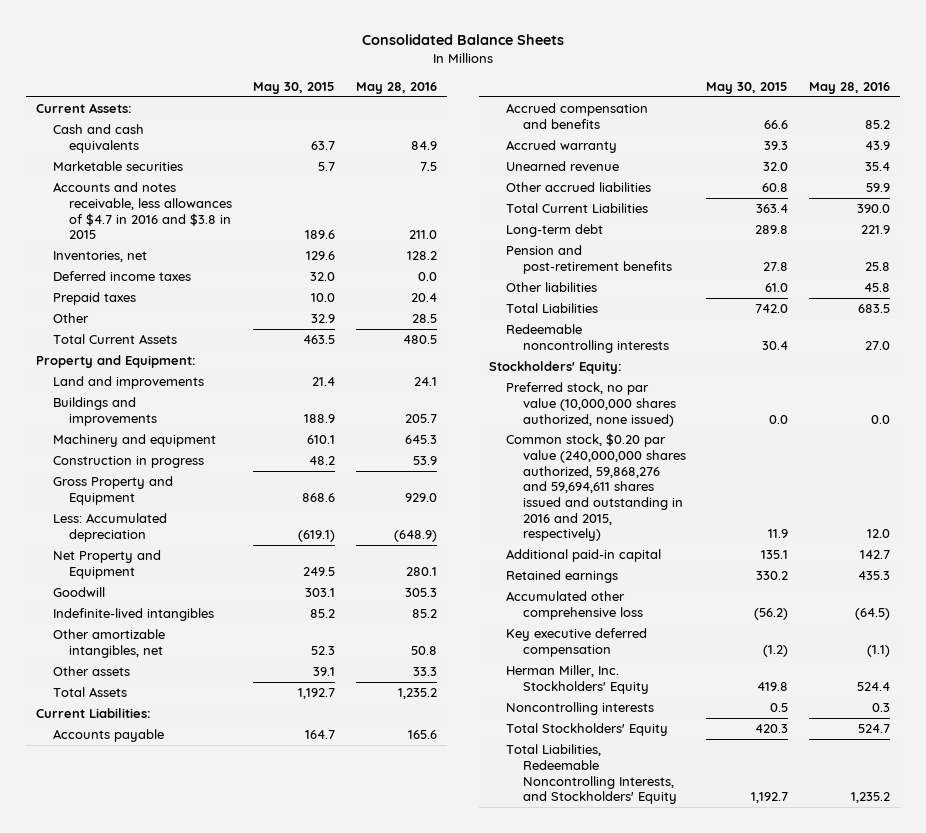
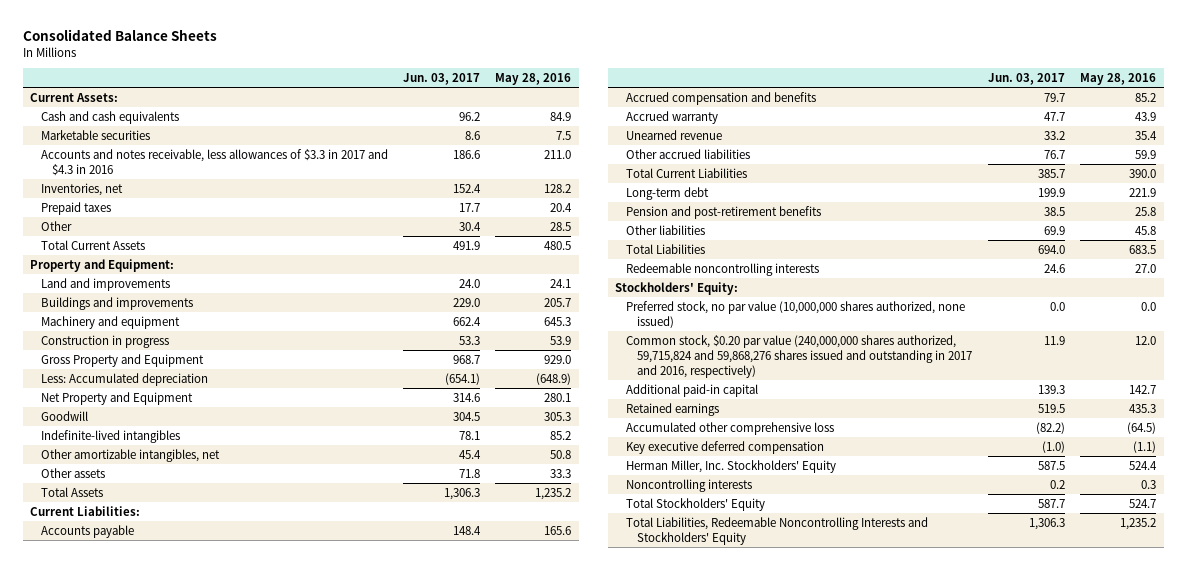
[252,81,335,94] May 30, 2015 -> none
none -> [403,73,481,86] Jun. 03, 2017
[52,182,233,240] Accounts and notes receivable, less allowances of $4.7 in 2016 and $3.8 in 2015 -> [41,148,389,176] Accounts and notes receivable, less allowances of $3.3 in 2017 and $4.3 in 2016
[52,271,191,282] Deferred income taxes -> none
[505,433,686,542] Common stock, $0.20 par value (240,000,000 shares authorized, 59,868,276 and 59,694,611 shares issued and outstanding in 2016 and 2015, respectively) -> [626,334,973,378] Common stock, $0.20 par value (240,000,000 shares authorized, 59,715,824 and 59,868,276 shares issued and outstanding in 2017 and 2016, respectively)
[505,744,677,805] Total Liabilities, Redeemable Noncontrolling Interests, and Stockholders' Equity -> [626,516,929,545] Total Liabilities, Redeemable Noncontrolling Interests and Stockholders' Equity

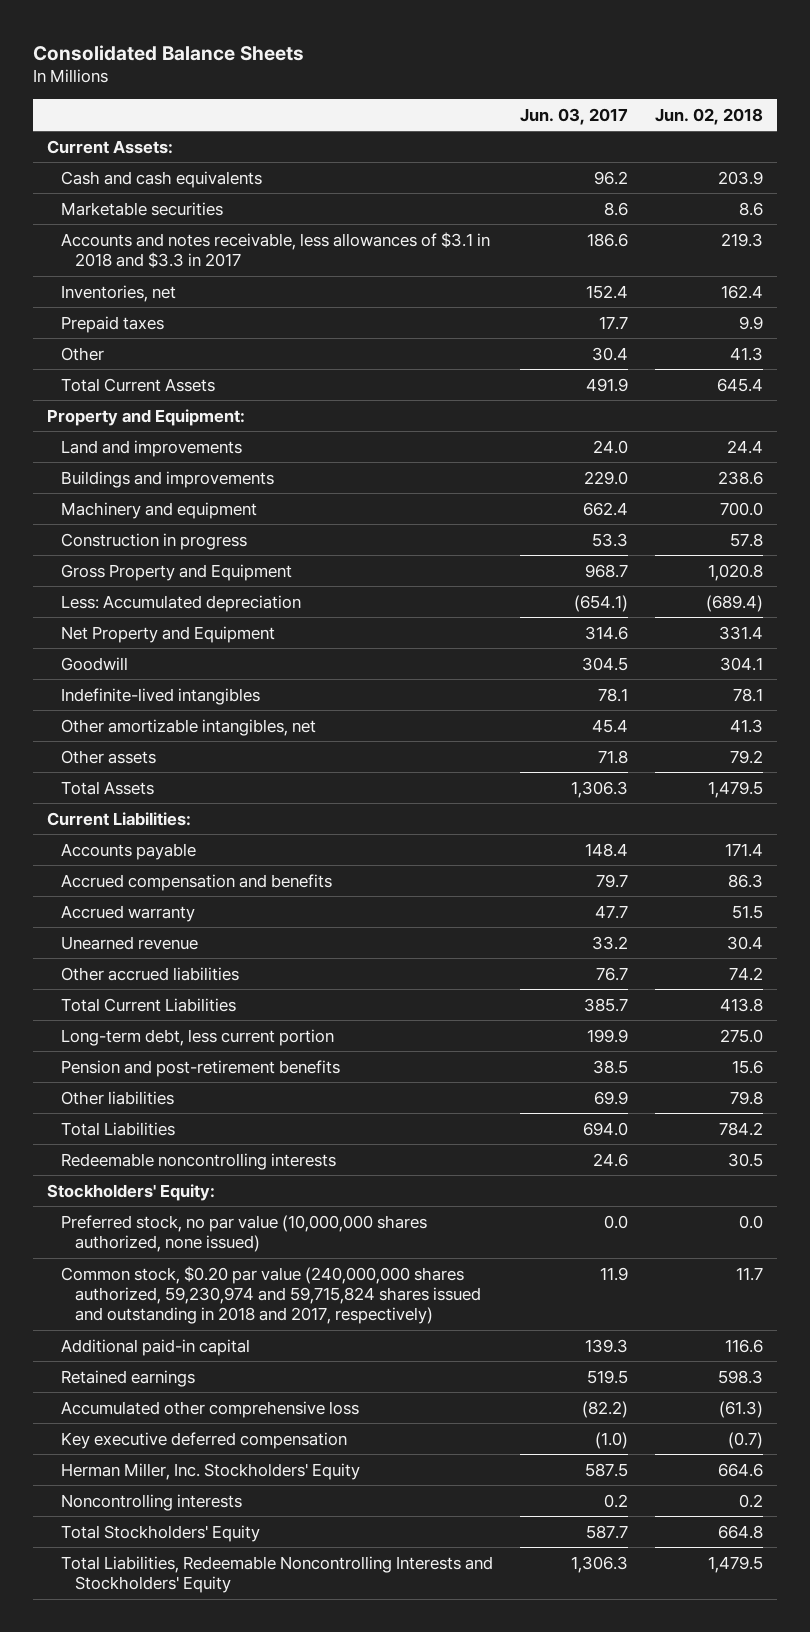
[495,73,572,86] May 28, 2016 -> none
none -> [655,107,764,125] Jun. 02, 2018
[41,148,389,176] Accounts and notes receivable, less allowances of $3.3 in 2017 and $4.3 in 2016 -> [61,231,491,268] Accounts and notes receivable, less allowances of $3.1 in 2018 and $3.3 in 2017
[626,186,710,200] Long-term debt -> [61,1028,335,1046] Long-term debt, less current portion
[626,334,973,378] Common stock, $0.20 par value (240,000,000 shares authorized, 59,715,824 and 59,868,276 shares issued and outstanding in 2017 and 2016, respectively) -> [61,1265,482,1325] Common stock, $0.20 par value (240,000,000 shares authorized, 59,230,974 and 59,715,824 shares issued and outstanding in 2018 and 2017, respectively)

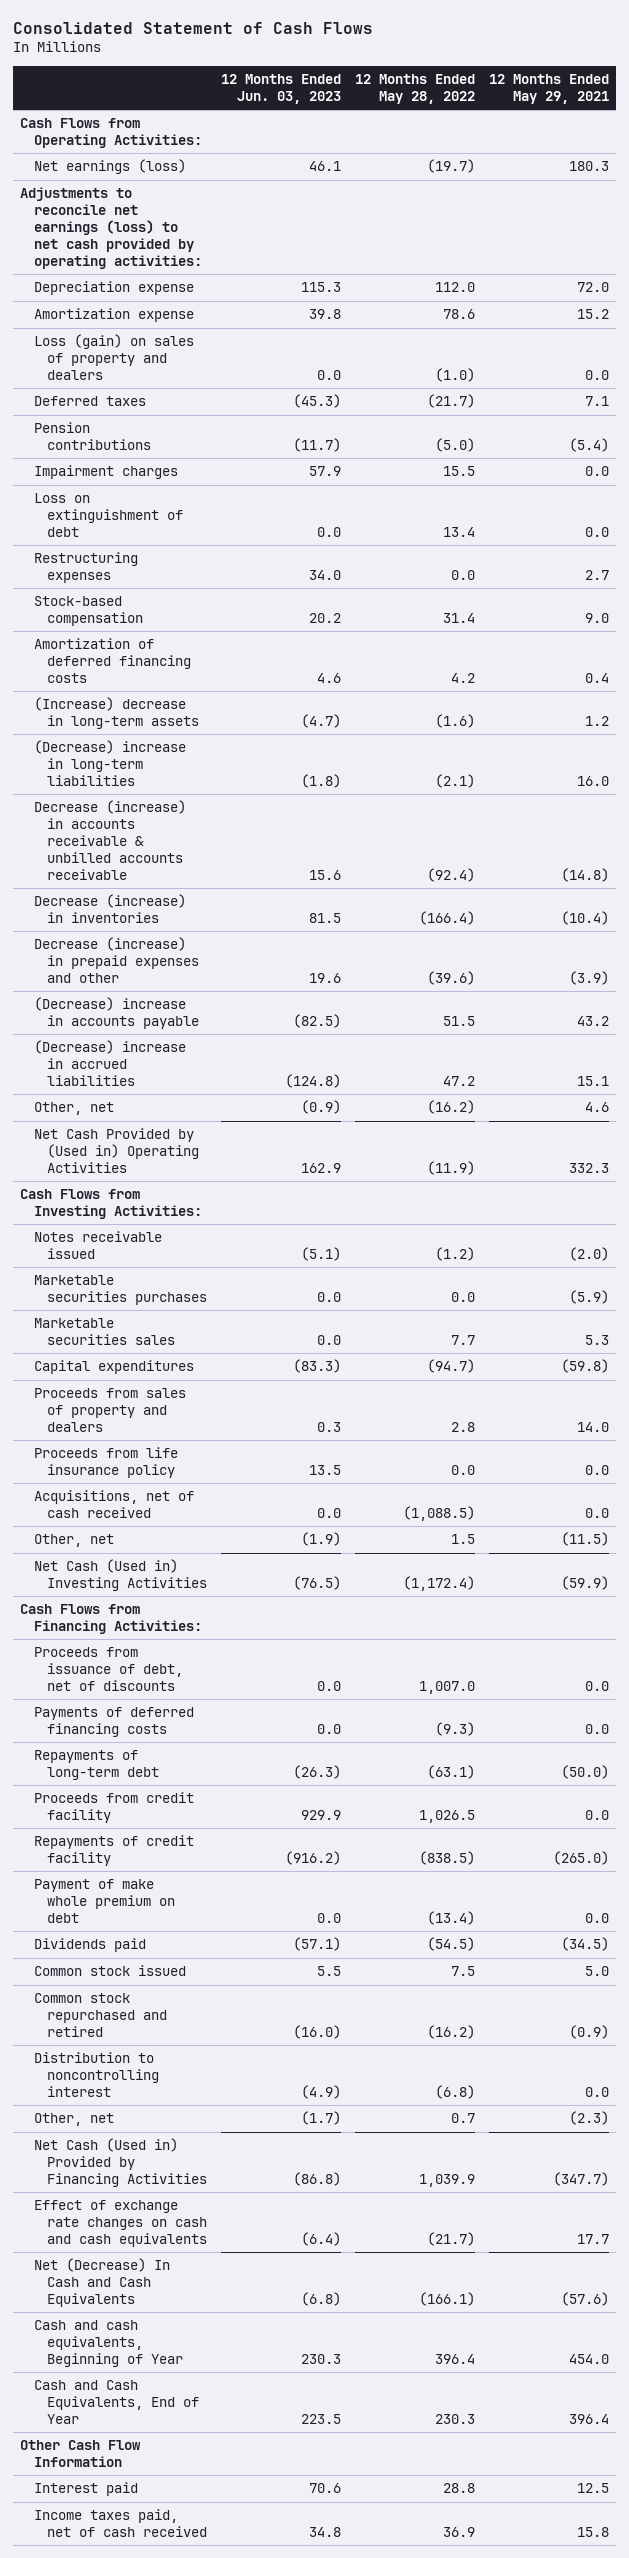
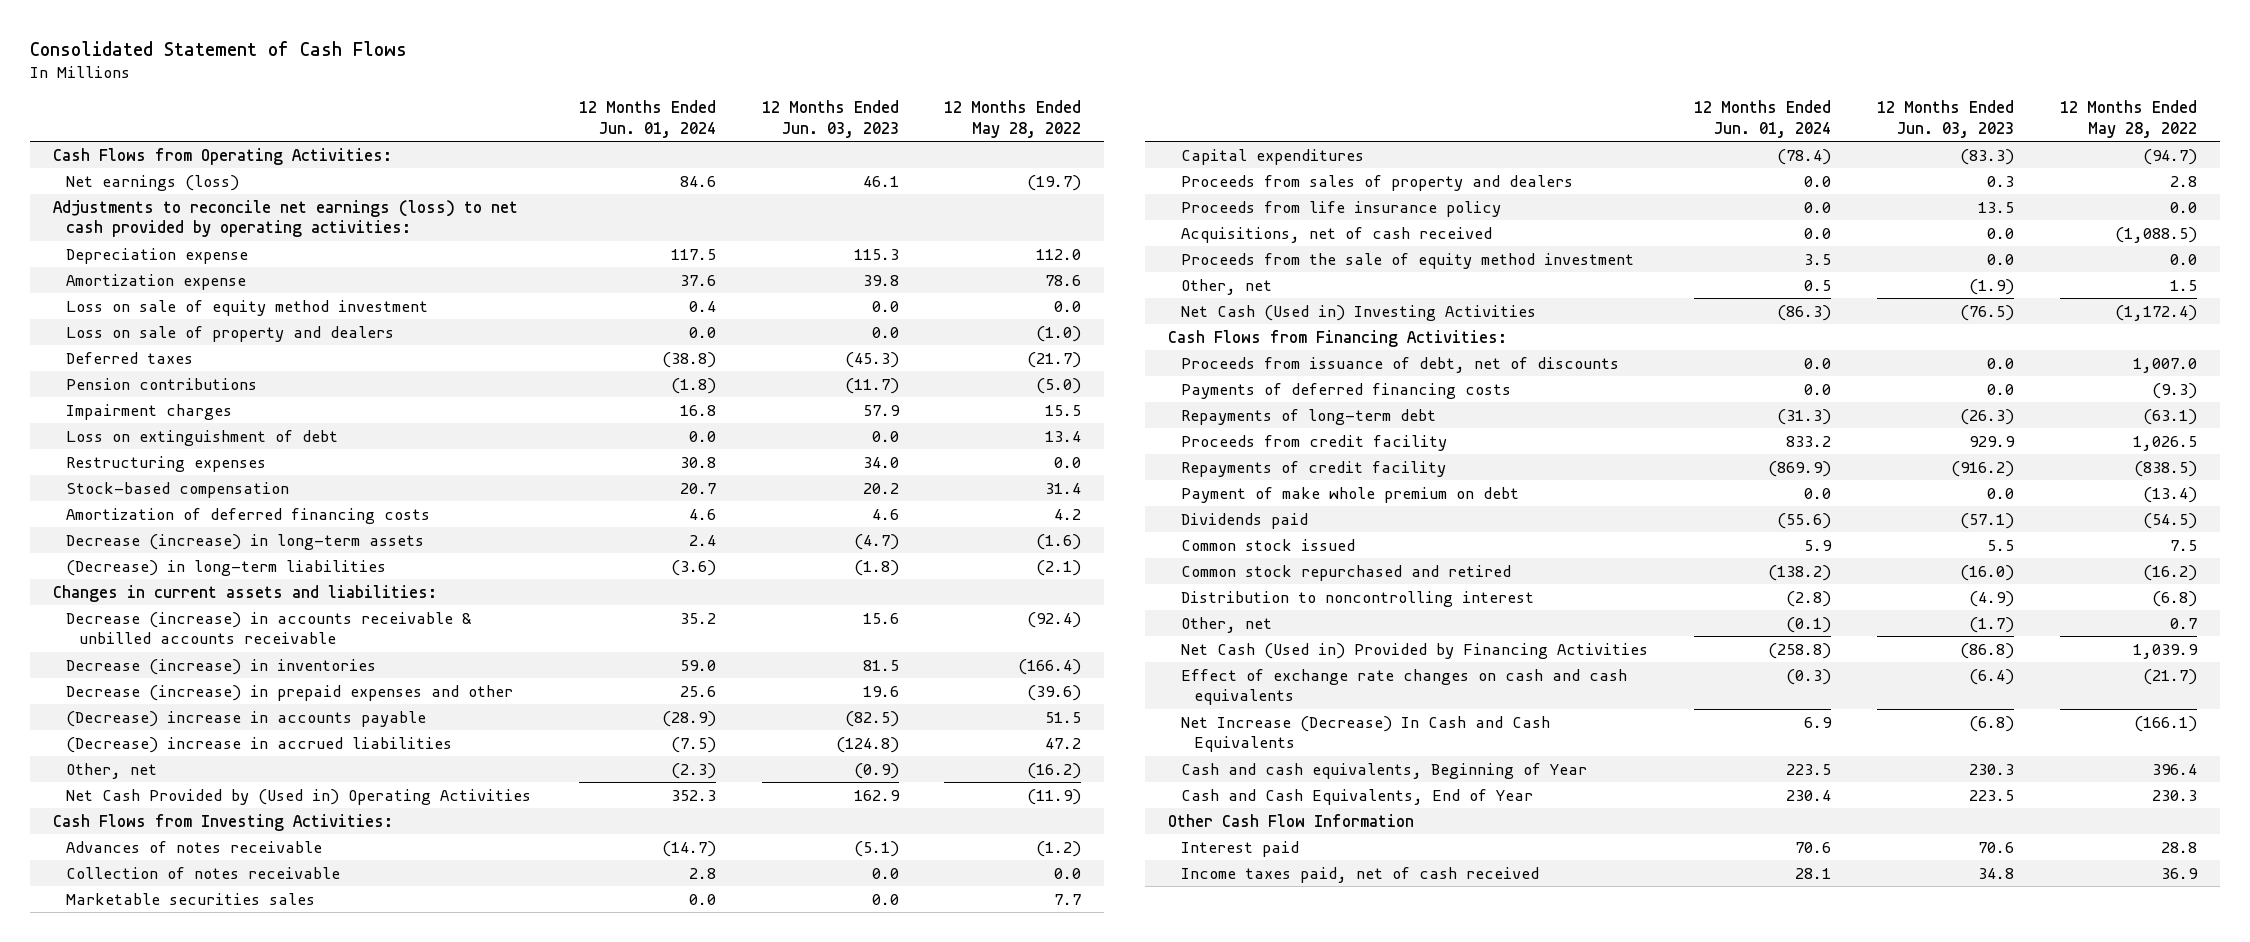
[489,74,610,105] 12 Months Ended May 29, 2021 -> none
none -> [578,100,716,138] 12 Months Ended Jun. 01, 2024
none -> [65,299,428,316] Loss on sale of equity method investment
[33,334,194,380] Loss (gain) on sales of property and dealers -> [65,325,394,342] Loss on sale of property and dealers
[33,697,200,730] (Increase) decrease in long-term assets -> [65,533,424,550] Decrease (increase) in long-term assets
[33,740,186,786] (Decrease) increase in long-term liabilities -> [65,559,386,576] (Decrease) in long-term liabilities
none -> [53,584,438,602] Changes in current assets and liabilities:
[33,1275,208,1306] Marketable securities purchases -> none
[33,1231,162,1260] Notes receivable issued -> [65,840,322,853] Advances of notes receivable
none -> [65,866,340,879] Collection of notes receivable
none -> [1181,252,1635,269] Proceeds from the sale of equity method investment
[33,2258,170,2307] Net (Decrease) In Cash and Cash Equivalents -> [1181,715,1551,753] Net Increase (Decrease) In Cash and Cash Equivalents

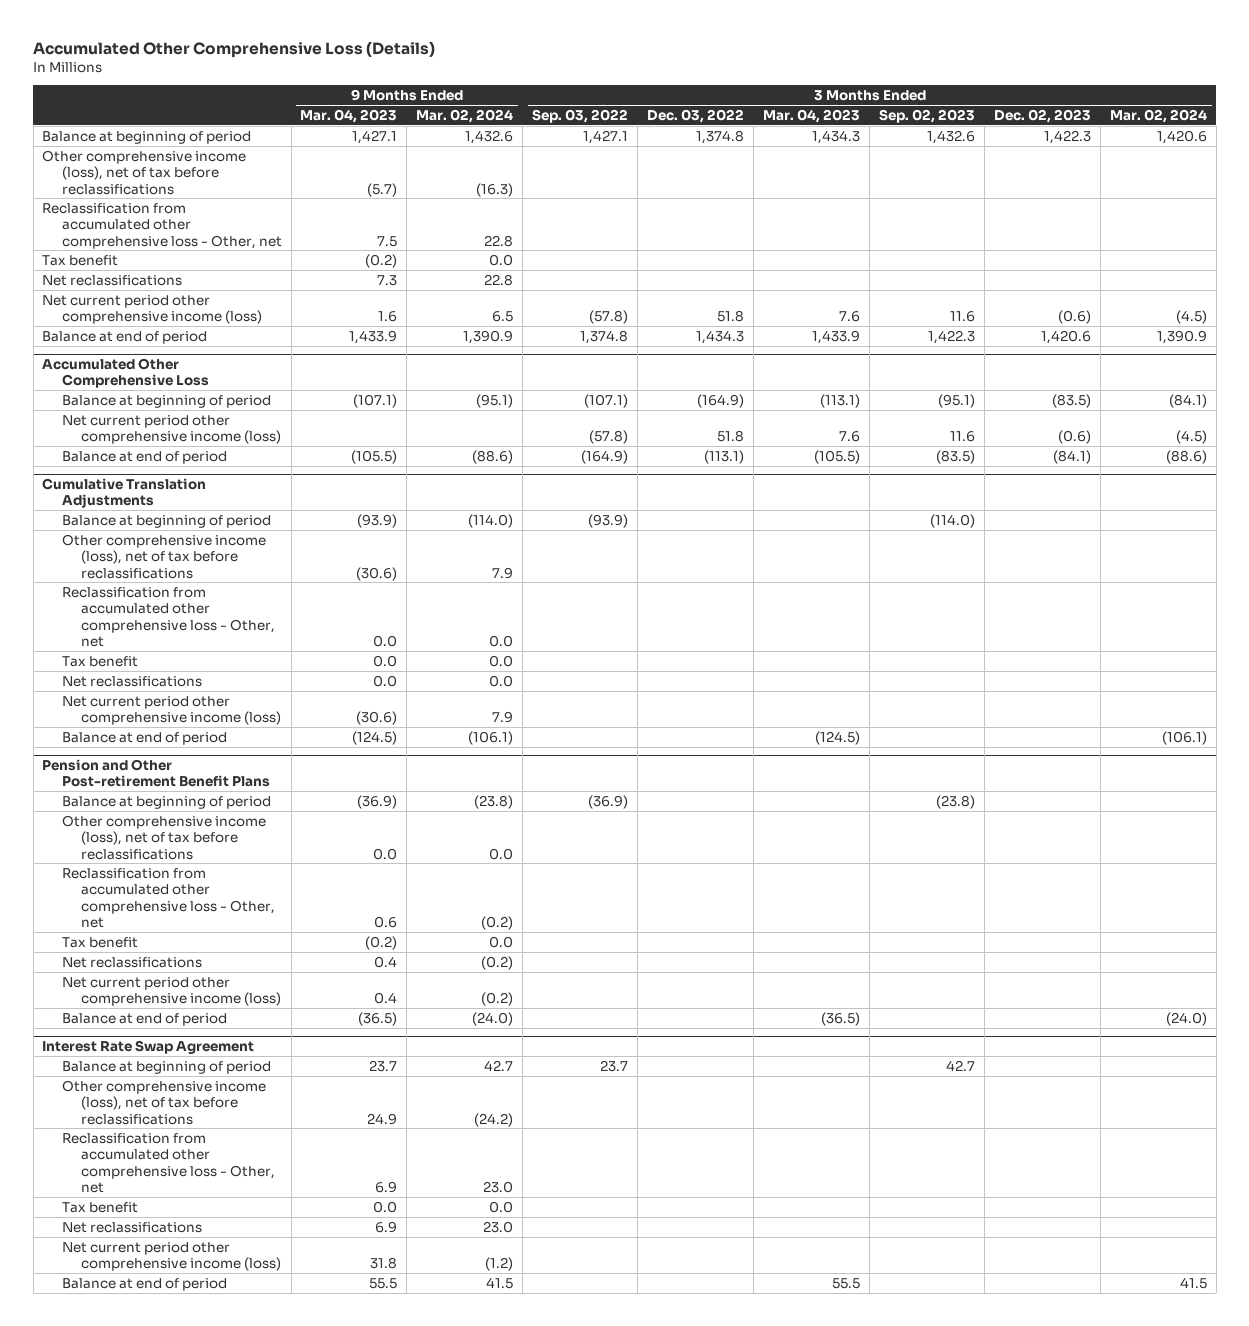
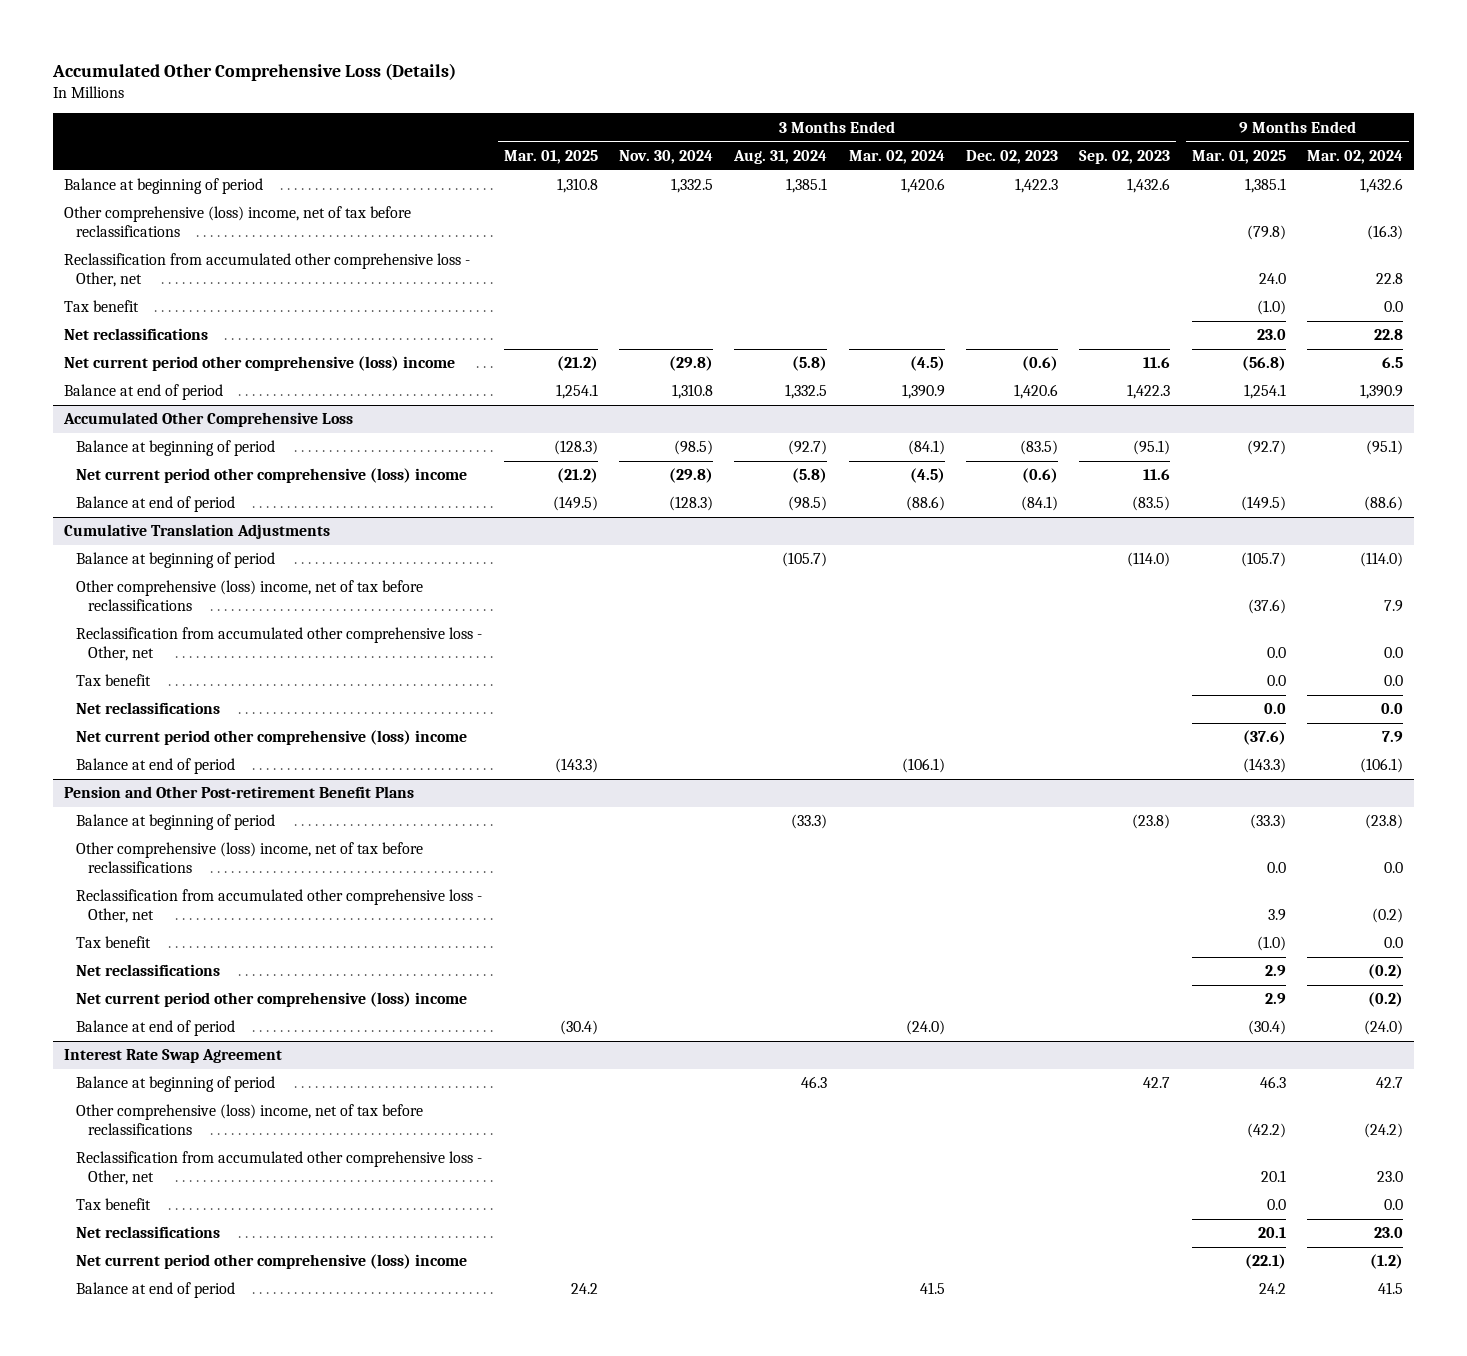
[300,108,398,123] Mar. 04, 2023 -> none
[532,108,629,123] Sep. 03, 2022 -> none
[647,108,745,123] Dec. 03, 2022 -> none
[763,108,861,123] Mar. 04, 2023 -> none
none -> [503,149,598,164] Mar. 01, 2025
none -> [618,149,713,164] Nov. 30, 2024
none -> [733,149,828,164] Aug. 31, 2024
none -> [1191,149,1286,164] Mar. 01, 2025
[42,149,247,195] Other comprehensive income (loss), net of tax before reclassifications -> [63,206,411,237] Other comprehensive (loss) income, net of tax before reclassifications
[42,294,262,325] Net current period other comprehensive income (loss) -> [63,356,455,372] Net current period other comprehensive (loss) income
[61,414,281,445] Net current period other comprehensive income (loss) -> [76,468,468,484] Net current period other comprehensive (loss) income
[61,533,266,579] Other comprehensive income (loss), net of tax before reclassifications -> [76,580,424,611] Other comprehensive (loss) income, net of tax before reclassifications
[61,695,281,726] Net current period other comprehensive income (loss) -> [76,730,468,746] Net current period other comprehensive (loss) income
[61,814,266,860] Other comprehensive income (loss), net of tax before reclassifications -> [76,842,424,873] Other comprehensive (loss) income, net of tax before reclassifications
[61,976,281,1007] Net current period other comprehensive income (loss) -> [76,992,468,1008] Net current period other comprehensive (loss) income
[61,1079,266,1125] Other comprehensive income (loss), net of tax before reclassifications -> [76,1104,424,1135] Other comprehensive (loss) income, net of tax before reclassifications
[61,1241,281,1272] Net current period other comprehensive income (loss) -> [76,1254,468,1270] Net current period other comprehensive (loss) income

